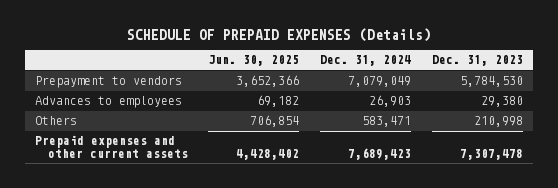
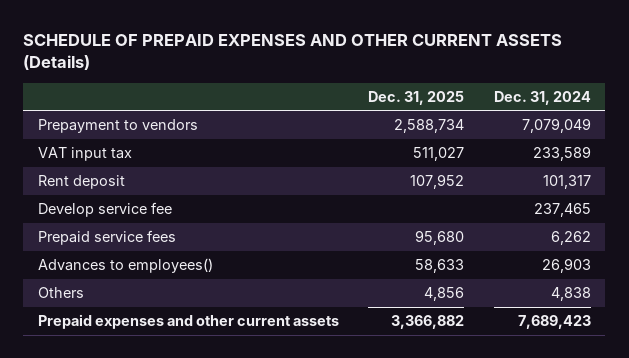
[126,28,431,43] SCHEDULE OF PREPAID EXPENSES (Details) -> [23,33,563,71] SCHEDULE OF PREPAID EXPENSES AND OTHER CURRENT ASSETS (Details)
[208,55,300,67] Jun. 30, 2025 -> none
[431,55,523,67] Dec. 31, 2023 -> none
none -> [368,90,465,105] Dec. 31, 2025
none -> [37,147,132,162] VAT input tax
none -> [37,175,125,190] Rent deposit
none -> [37,202,172,218] Develop service fee
none -> [37,230,176,246] Prepaid service fees
[35,96,183,109] Advances to employees -> [37,258,213,274] Advances to employees()
[362,116,412,128] 583,471 -> [550,287,591,302] 4,838

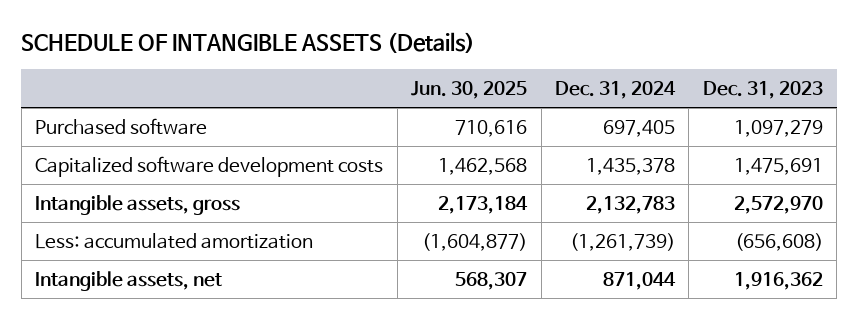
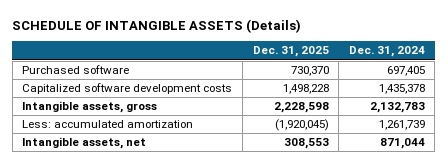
[411,80,528,99] Jun. 30, 2025 -> none
[702,80,823,99] Dec. 31, 2023 -> none
none -> [252,46,329,58] Dec. 31, 2025
[569,232,675,251] (1,261,739) -> [378,120,425,131] 1,261,739

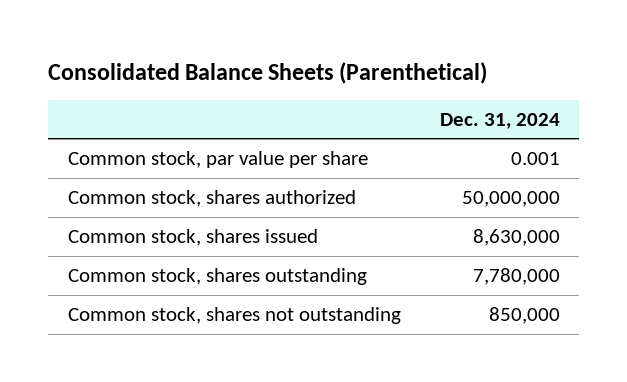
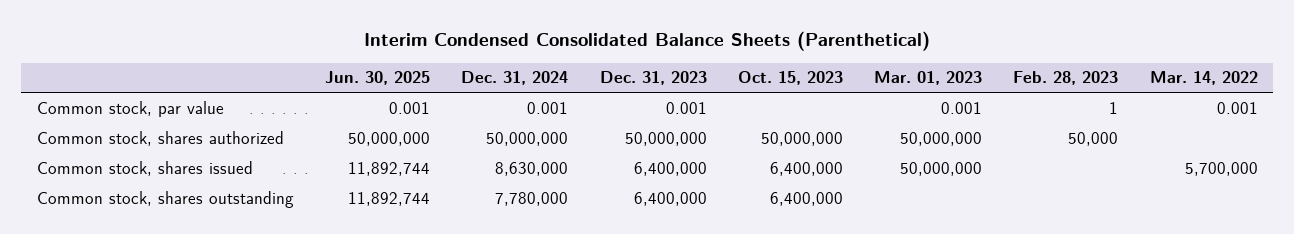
[47,61,487,84] Consolidated Balance Sheets (Parenthetical) -> [364,31,931,52] Interim Condensed Consolidated Balance Sheets (Parenthetical)
none -> [325,71,431,86] Jun. 30, 2025
none -> [599,71,707,86] Dec. 31, 2023
none -> [737,71,843,86] Oct. 15, 2023
none -> [874,71,983,86] Mar. 01, 2023
none -> [1013,71,1119,86] Feb. 28, 2023
none -> [1149,71,1258,86] Mar. 14, 2022
[67,150,368,168] Common stock, par value per share -> [36,100,224,117] Common stock, par value
[67,306,401,324] Common stock, shares not outstanding -> none

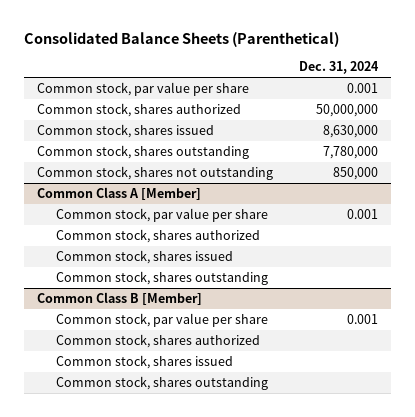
[364,31,931,52] Interim Condensed Consolidated Balance Sheets (Parenthetical) -> [24,31,340,47] Consolidated Balance Sheets (Parenthetical)
[325,71,431,86] Jun. 30, 2025 -> none
[599,71,707,86] Dec. 31, 2023 -> none
[737,71,843,86] Oct. 15, 2023 -> none
[874,71,983,86] Mar. 01, 2023 -> none
[1013,71,1119,86] Feb. 28, 2023 -> none
[1149,71,1258,86] Mar. 14, 2022 -> none
[36,100,224,117] Common stock, par value -> [37,82,250,97] Common stock, par value per share
none -> [37,166,274,181] Common stock, shares not outstanding
none -> [37,187,202,201] Common Class A [Member]
none -> [56,208,269,223] Common stock, par value per share
none -> [56,229,261,244] Common stock, shares authorized
none -> [56,250,234,265] Common stock, shares issued
none -> [56,271,269,286] Common stock, shares outstanding
none -> [37,292,203,306] Common Class B [Member]
none -> [56,313,269,328] Common stock, par value per share
none -> [56,334,261,349] Common stock, shares authorized
none -> [56,355,234,370] Common stock, shares issued
none -> [56,376,269,391] Common stock, shares outstanding

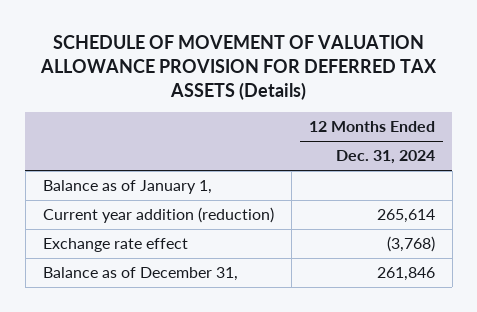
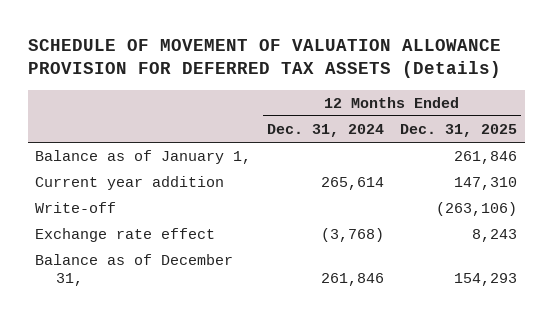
none -> [399,123,517,137] Dec. 31, 2025
[42,207,274,224] Current year addition (reduction) -> [35,176,225,191] Current year addition
none -> [35,202,117,214] Write-off

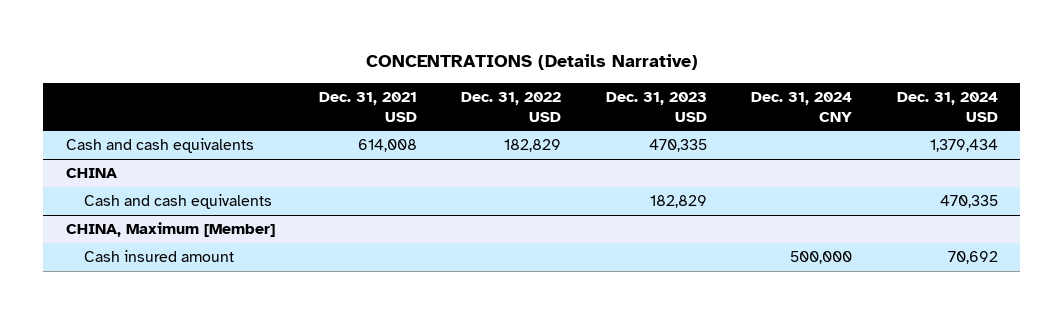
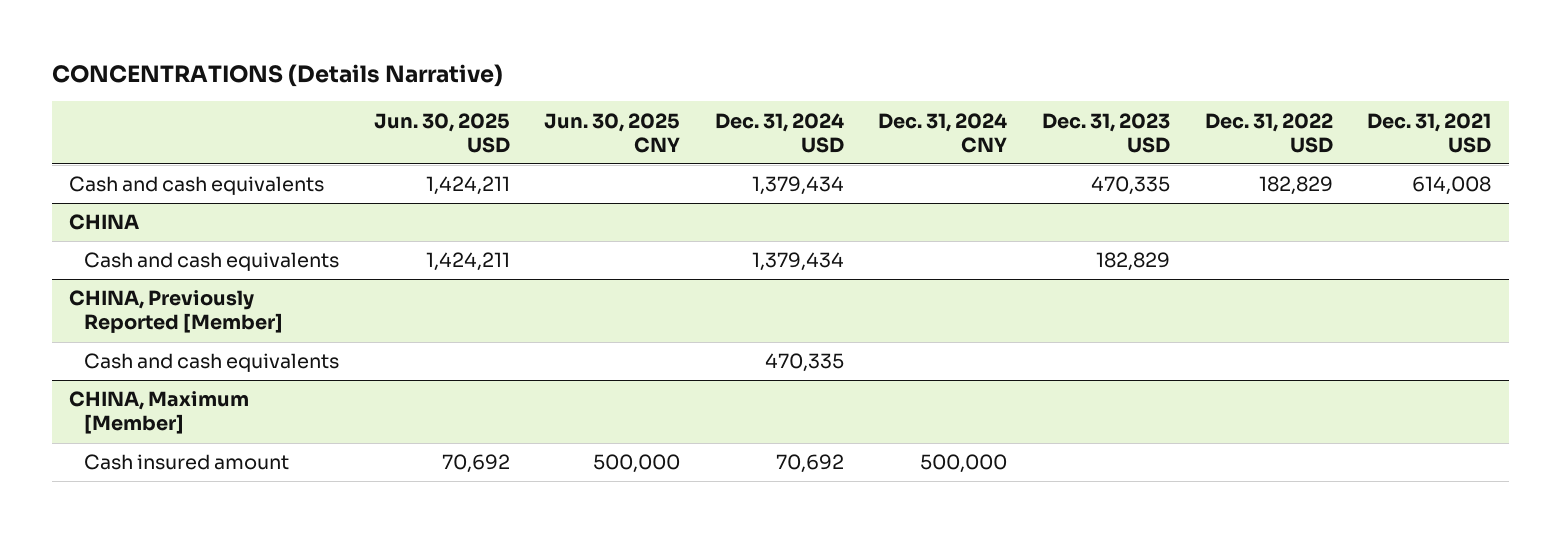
none -> [373,112,510,153] Jun. 30, 2025 USD
none -> [544,112,681,153] Jun. 30, 2025 CNY
[939,195,998,209] 470,335 -> [751,252,844,272] 1,379,434
none -> [69,290,284,334] CHINA, Previously Reported [Member]
none -> [84,353,340,373] Cash and cash equivalents

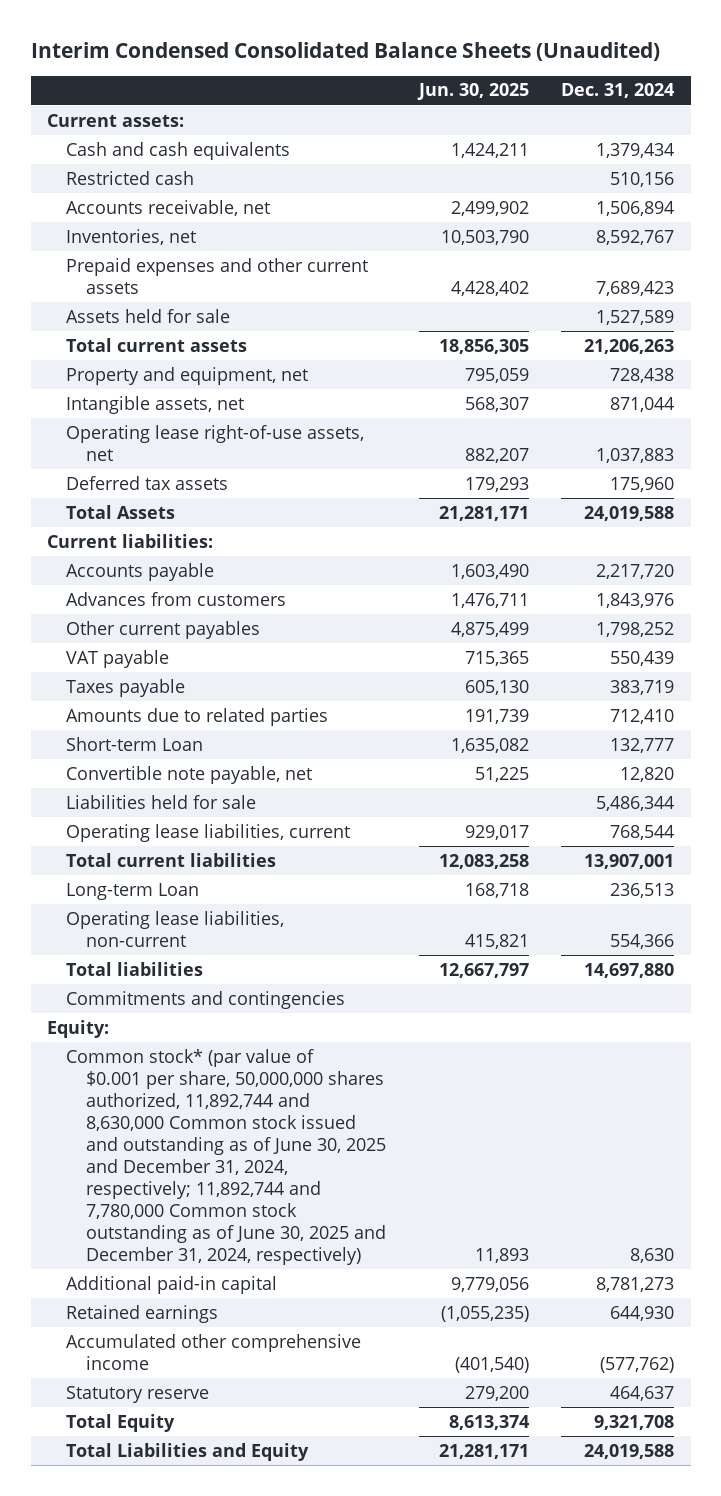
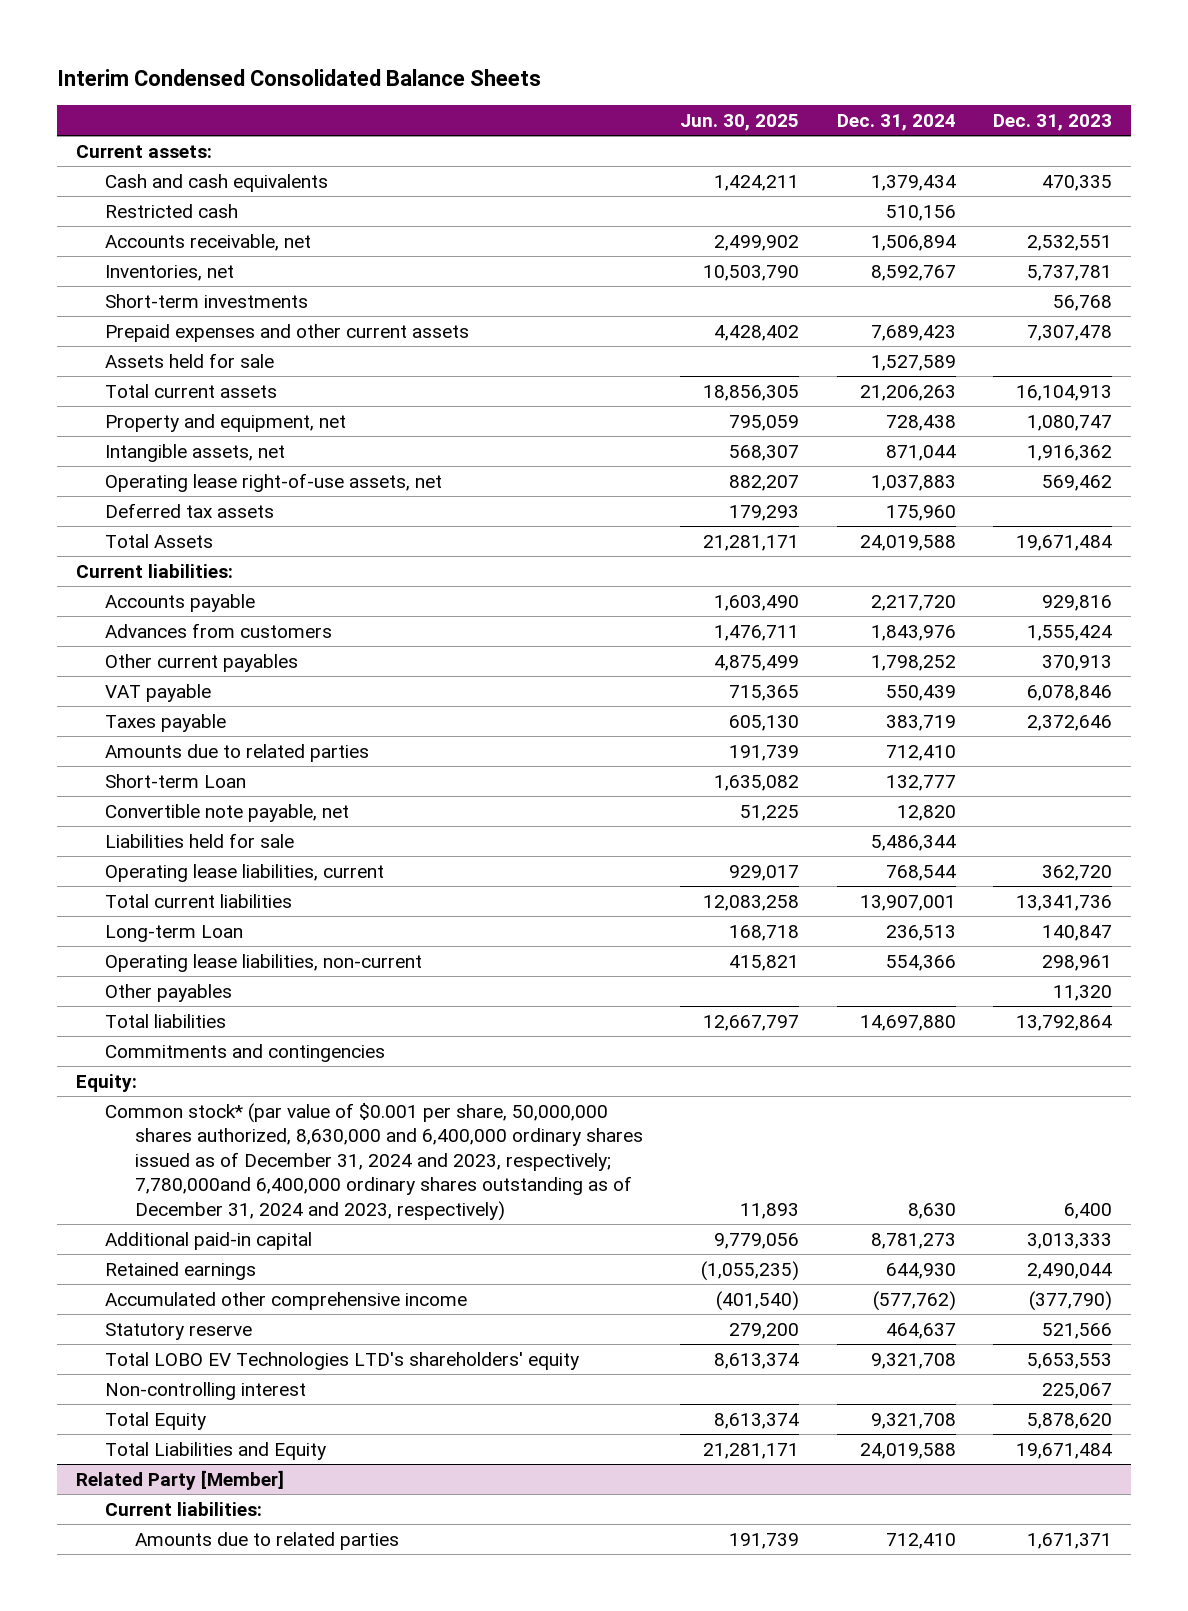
[30,41,660,61] Interim Condensed Consolidated Balance Sheets (Unaudited) -> [56,69,541,87] Interim Condensed Consolidated Balance Sheets
none -> [993,113,1113,131] Dec. 31, 2023
none -> [105,293,309,308] Short-term investments
none -> [105,983,233,1002] Other payables
[66,1048,386,1265] Common stock* (par value of $0.001 per share, 50,000,000 shares authorized, 11,892,744 and 8,630,000 Common stock issued and outstanding as of June 30, 2025 and December 31, 2024, respectively; 11,892,744 and 7,780,000 Common stock outstanding as of June 30, 2025 and December 31, 2024, respectively) -> [105,1102,643,1221] Common stock* (par value of $0.001 per share, 50,000,000 shares authorized, 8,630,000 and 6,400,000 ordinary shares issued as of December 31, 2024 and 2023, respectively; 7,780,000and 6,400,000 ordinary shares outstanding as of December 31, 2024 and 2023, respectively)
none -> [105,1351,580,1370] Total LOBO EV Technologies LTD's shareholders' equity
none -> [105,1381,307,1400] Non-controlling interest
none -> [75,1469,284,1490] Related Party [Member]
none -> [105,1501,263,1516] Current liabilities:
none -> [134,1531,399,1550] Amounts due to related parties

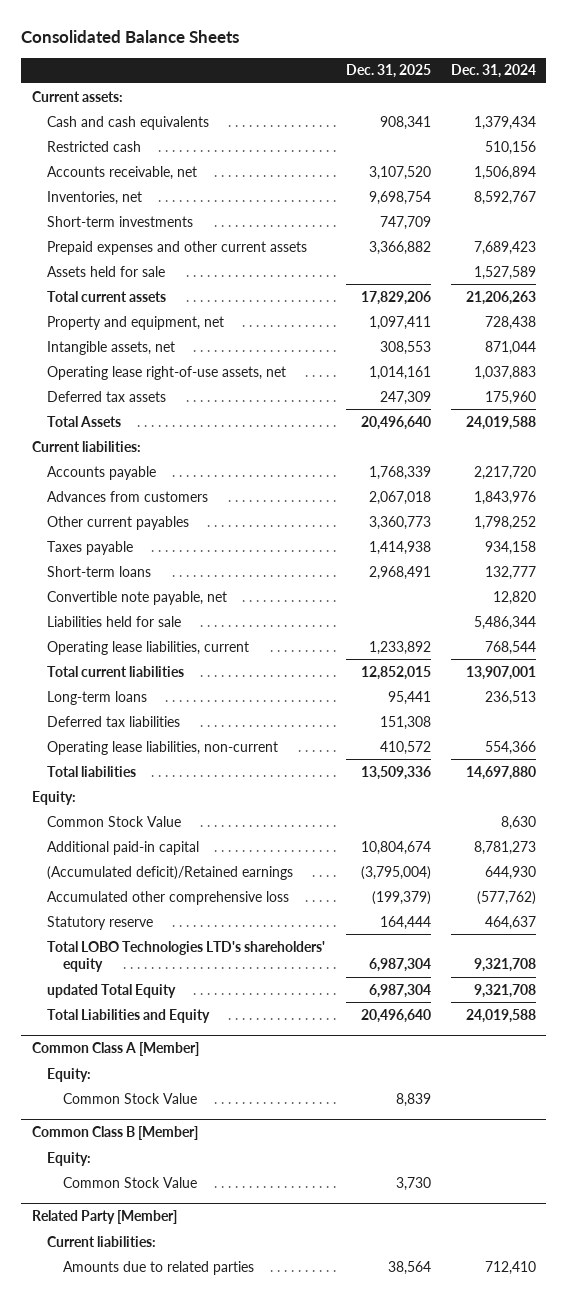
[56,69,541,87] Interim Condensed Consolidated Balance Sheets -> [21,30,240,44] Consolidated Balance Sheets
[680,113,800,131] Jun. 30, 2025 -> none
[993,113,1113,131] Dec. 31, 2023 -> none
none -> [345,64,431,79] Dec. 31, 2025
[105,683,212,702] VAT payable -> none
[105,743,370,762] Amounts due to related parties -> none
[885,714,956,731] 383,719 -> [485,540,537,555] 934,158
[105,773,247,788] Short-term Loan -> [47,565,152,577] Short-term loans
[105,924,244,942] Long-term Loan -> [47,690,148,705] Long-term loans
none -> [47,715,181,727] Deferred tax liabilities
[105,983,233,1002] Other payables -> none
[105,1043,386,1062] Commitments and contingencies -> none
[105,1102,643,1221] Common stock* (par value of $0.001 per share, 50,000,000 shares authorized, 8,630,000 and 6,400,000 ordinary shares issued as of December 31, 2024 and 2023, respectively; 7,780,000and 6,400,000 ordinary shares outstanding as of December 31, 2024 and 2023, respectively) -> [47,815,182,827] Common Stock Value
[105,1261,257,1280] Retained earnings -> [47,865,294,880] (Accumulated deficit)/Retained earnings
[105,1291,468,1310] Accumulated other comprehensive income -> [47,890,290,905] Accumulated other comprehensive loss
[105,1381,307,1400] Non-controlling interest -> none
[105,1351,580,1370] Total LOBO EV Technologies LTD's shareholders' equity -> [47,940,326,973] Total LOBO Technologies LTD's shareholders' equity
[105,1411,207,1430] Total Equity -> [47,983,177,998] updated Total Equity
none -> [31,1042,199,1057] Common Class A [Member]
none -> [47,1067,92,1082] Equity:
none -> [63,1092,198,1104] Common Stock Value
none -> [31,1126,198,1141] Common Class B [Member]
none -> [47,1151,92,1166] Equity:
none -> [63,1176,198,1188] Common Stock Value

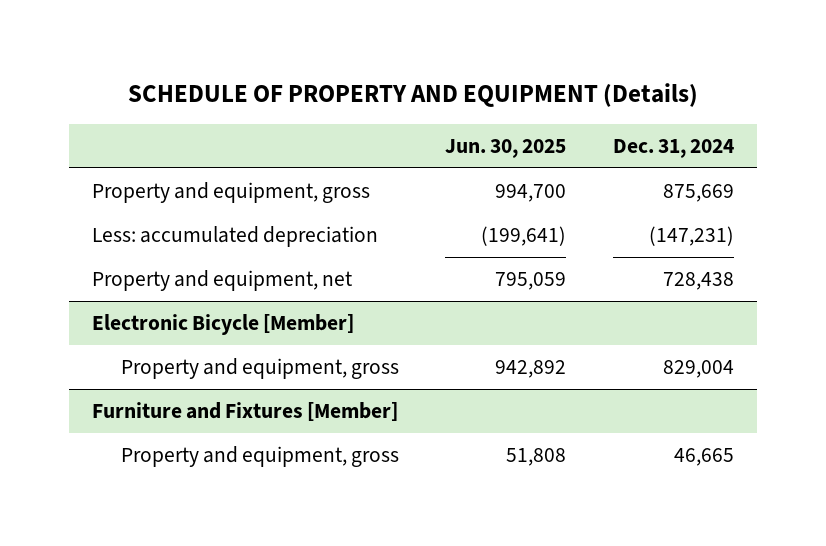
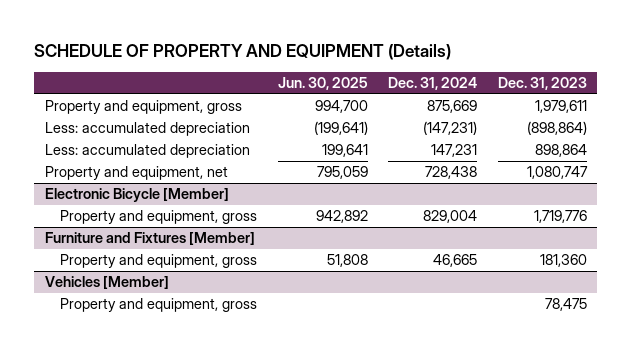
none -> [498,77,588,91] Dec. 31, 2023
none -> [44,144,250,159] Less: accumulated depreciation
none -> [44,276,169,290] Vehicles [Member]
none -> [60,298,258,313] Property and equipment, gross

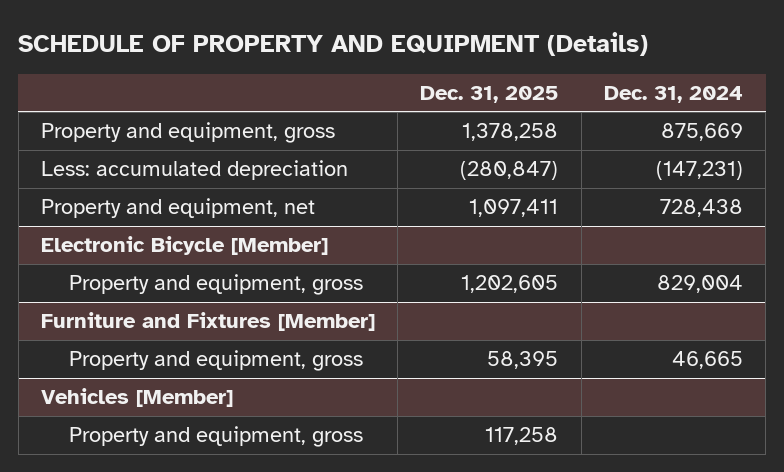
[277,77,368,91] Jun. 30, 2025 -> none
[498,77,588,91] Dec. 31, 2023 -> none
none -> [420,85,559,103] Dec. 31, 2025
[44,144,250,159] Less: accumulated depreciation -> none

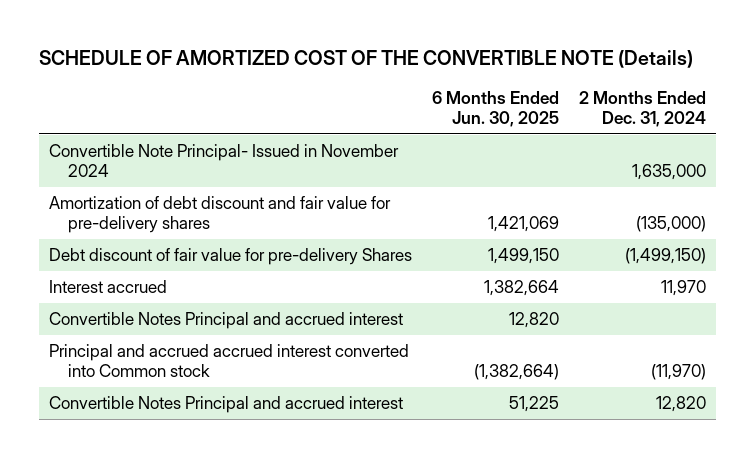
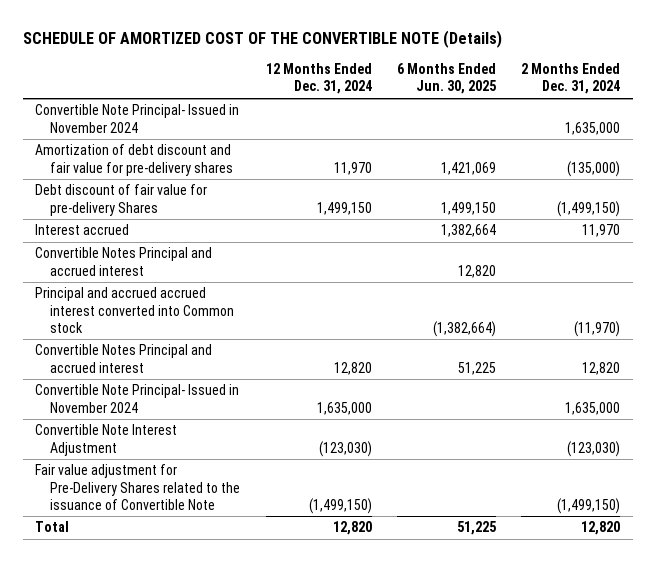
none -> [265,63,372,95] 12 Months Ended Dec. 31, 2024
none -> [35,384,240,413] Convertible Note Principal- Issued in November 2024
none -> [35,424,178,456] Convertible Note Interest Adjustment
none -> [35,464,241,510] Fair value adjustment for Pre-Delivery Shares related to the issuance of Convertible Note
none -> [35,521,70,533] Total

